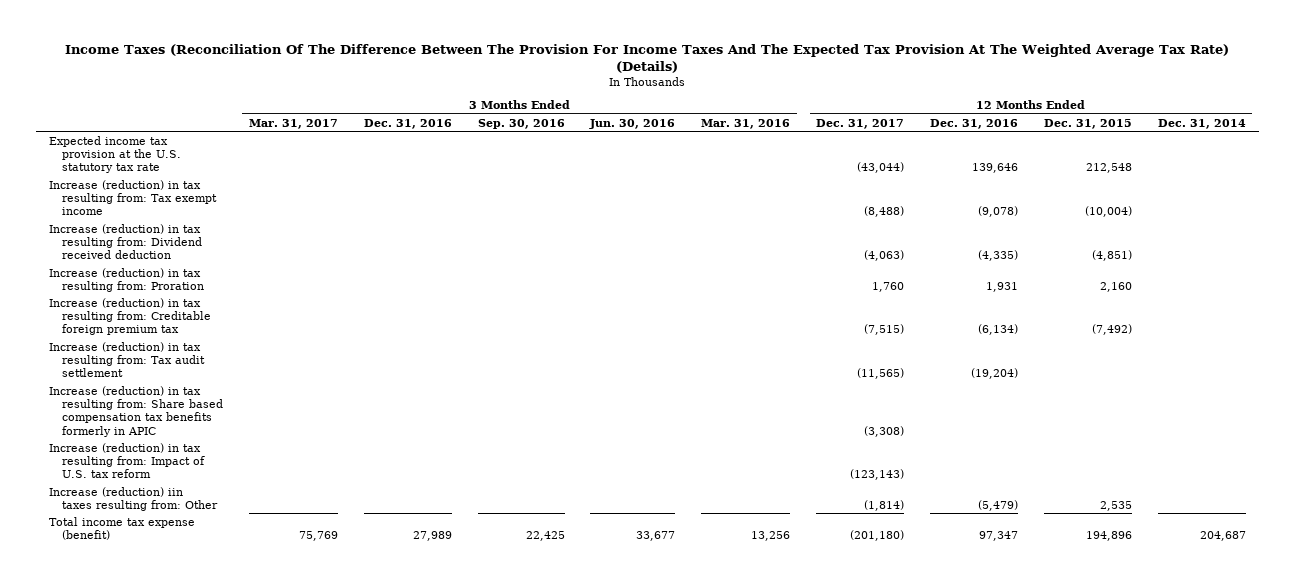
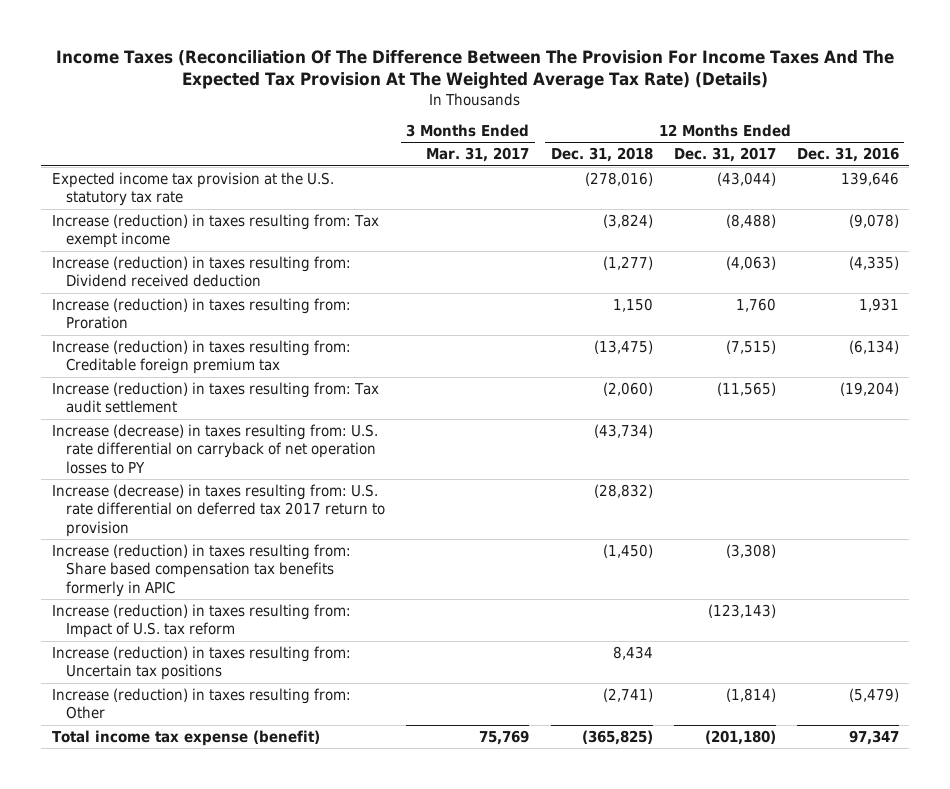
[363,118,452,129] Dec. 31, 2016 -> none
[477,118,565,129] Sep. 30, 2016 -> none
[589,118,676,129] Jun. 30, 2016 -> none
[701,118,791,129] Mar. 31, 2016 -> none
[1043,118,1132,129] Dec. 31, 2015 -> none
[1157,118,1246,129] Dec. 31, 2014 -> none
none -> [550,147,653,163] Dec. 31, 2018
[49,179,217,216] Increase (reduction) in tax resulting from: Tax exempt income -> [51,213,379,249] Increase (reduction) in taxes resulting from: Tax exempt income
[49,223,202,260] Increase (reduction) in tax resulting from: Dividend received deduction -> [51,255,351,288] Increase (reduction) in taxes resulting from: Dividend received deduction
[49,267,204,292] Increase (reduction) in tax resulting from: Proration -> [51,297,351,330] Increase (reduction) in taxes resulting from: Proration
[49,297,211,336] Increase (reduction) in tax resulting from: Creditable foreign premium tax -> [51,339,351,375] Increase (reduction) in taxes resulting from: Creditable foreign premium tax
[49,341,205,378] Increase (reduction) in tax resulting from: Tax audit settlement -> [51,381,379,414] Increase (reduction) in taxes resulting from: Tax audit settlement
none -> [51,423,378,474] Increase (decrease) in taxes resulting from: U.S. rate differential on carryback of net operation losses to PY
none -> [51,483,386,537] Increase (decrease) in taxes resulting from: U.S. rate differential on deferred tax 2017 return to provision
[49,385,223,437] Increase (reduction) in tax resulting from: Share based compensation tax benefits formerly in APIC -> [51,543,351,597] Increase (reduction) in taxes resulting from: Share based compensation tax benefits formerly in APIC
[49,442,205,479] Increase (reduction) in tax resulting from: Impact of U.S. tax reform -> [51,603,351,639] Increase (reduction) in taxes resulting from: Impact of U.S. tax reform
none -> [51,645,351,681] Increase (reduction) in taxes resulting from: Uncertain tax positions
[49,486,218,511] Increase (reduction) iin taxes resulting from: Other -> [51,687,351,720] Increase (reduction) in taxes resulting from: Other

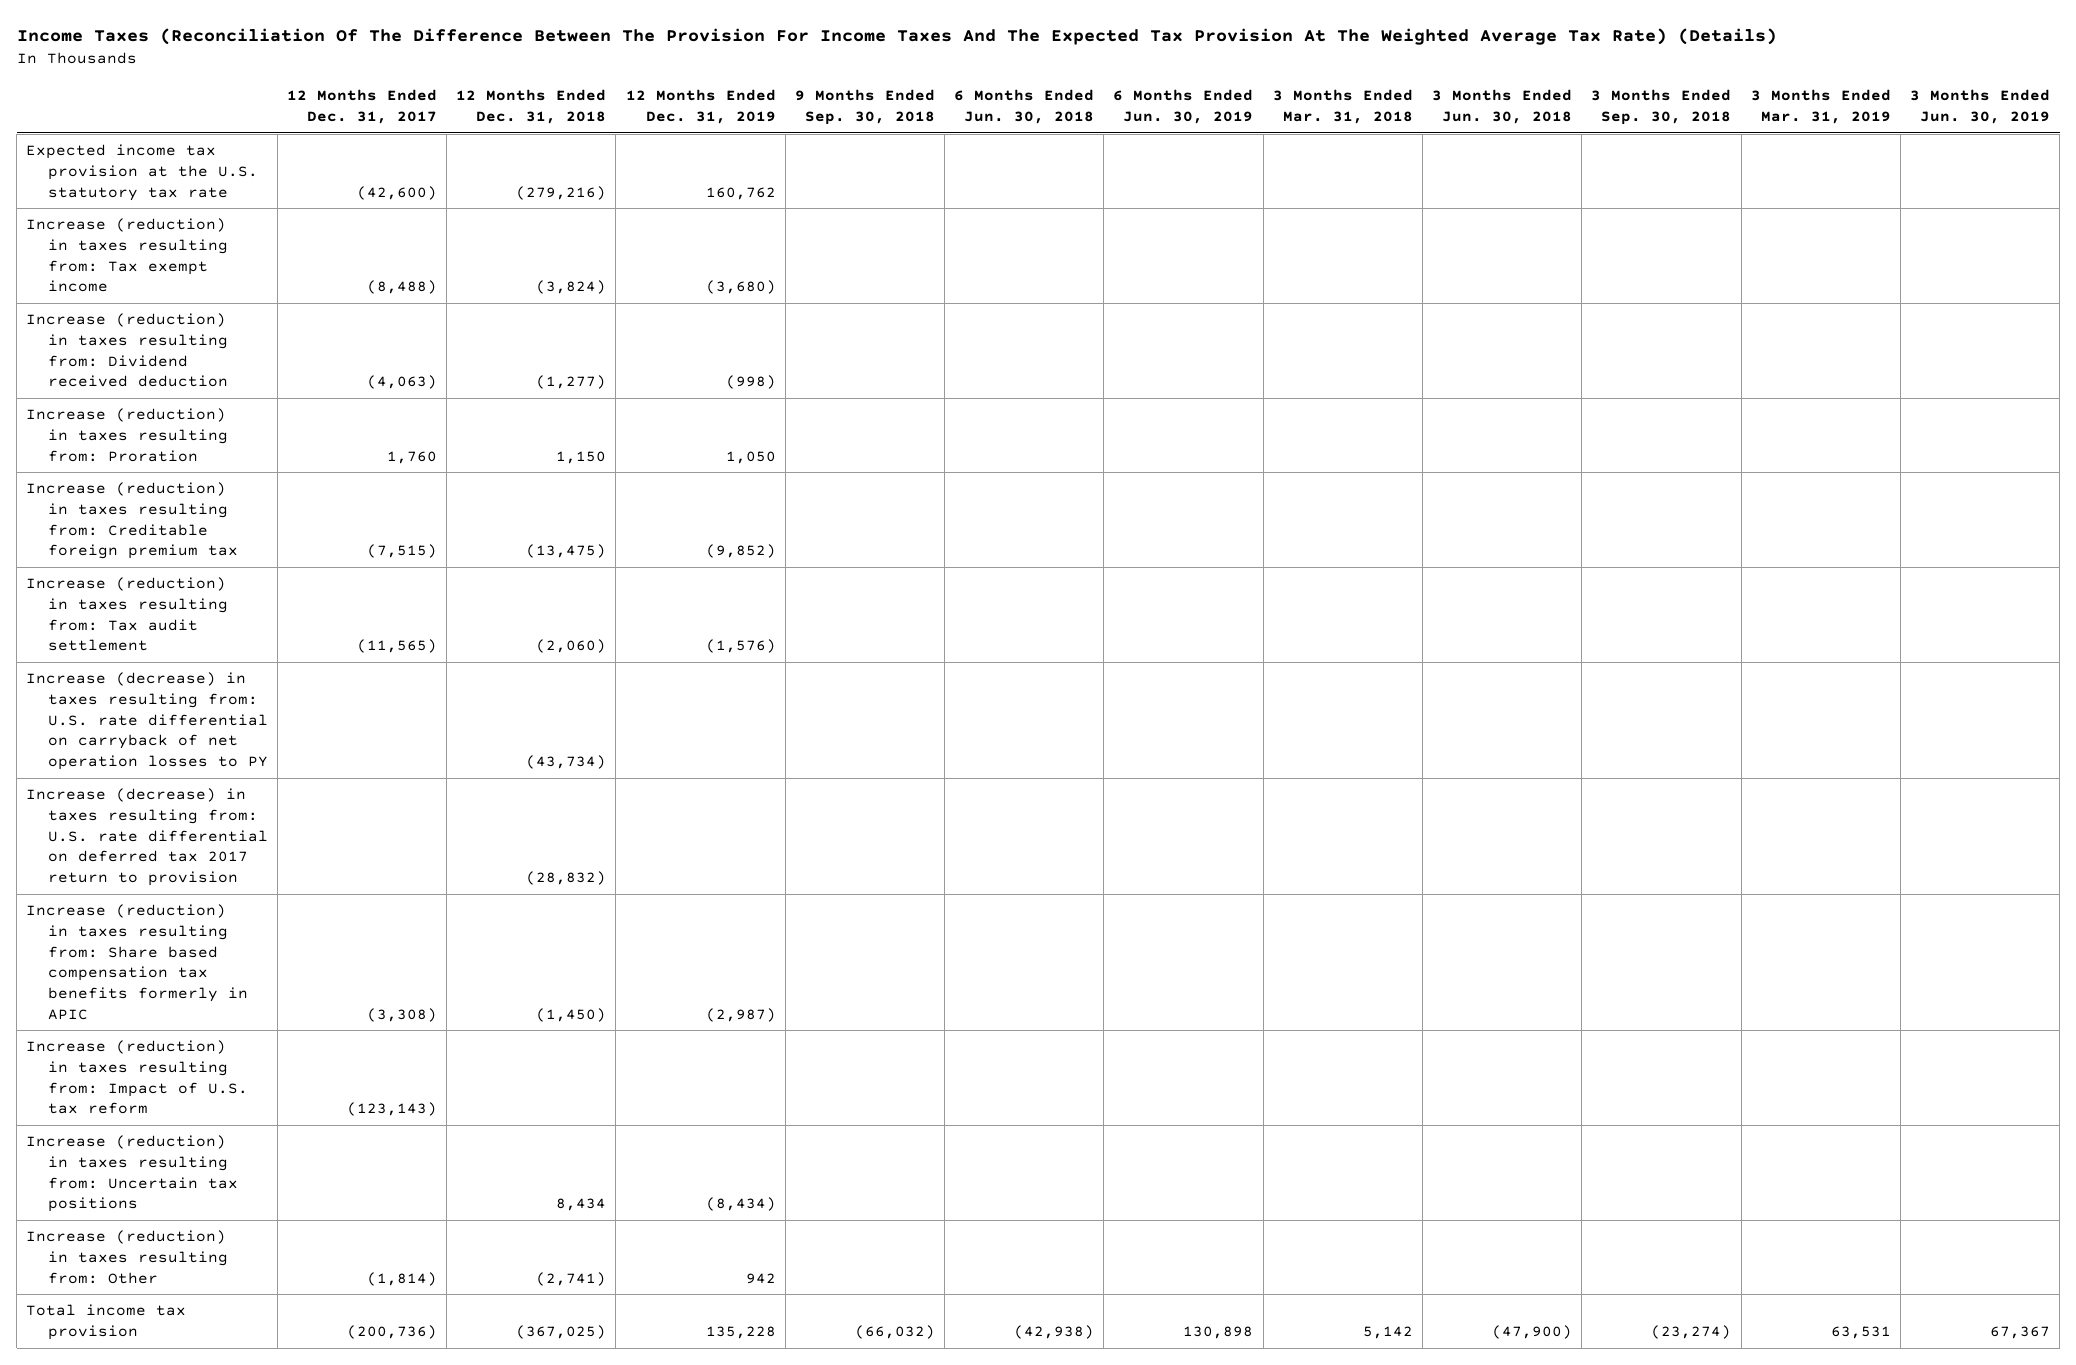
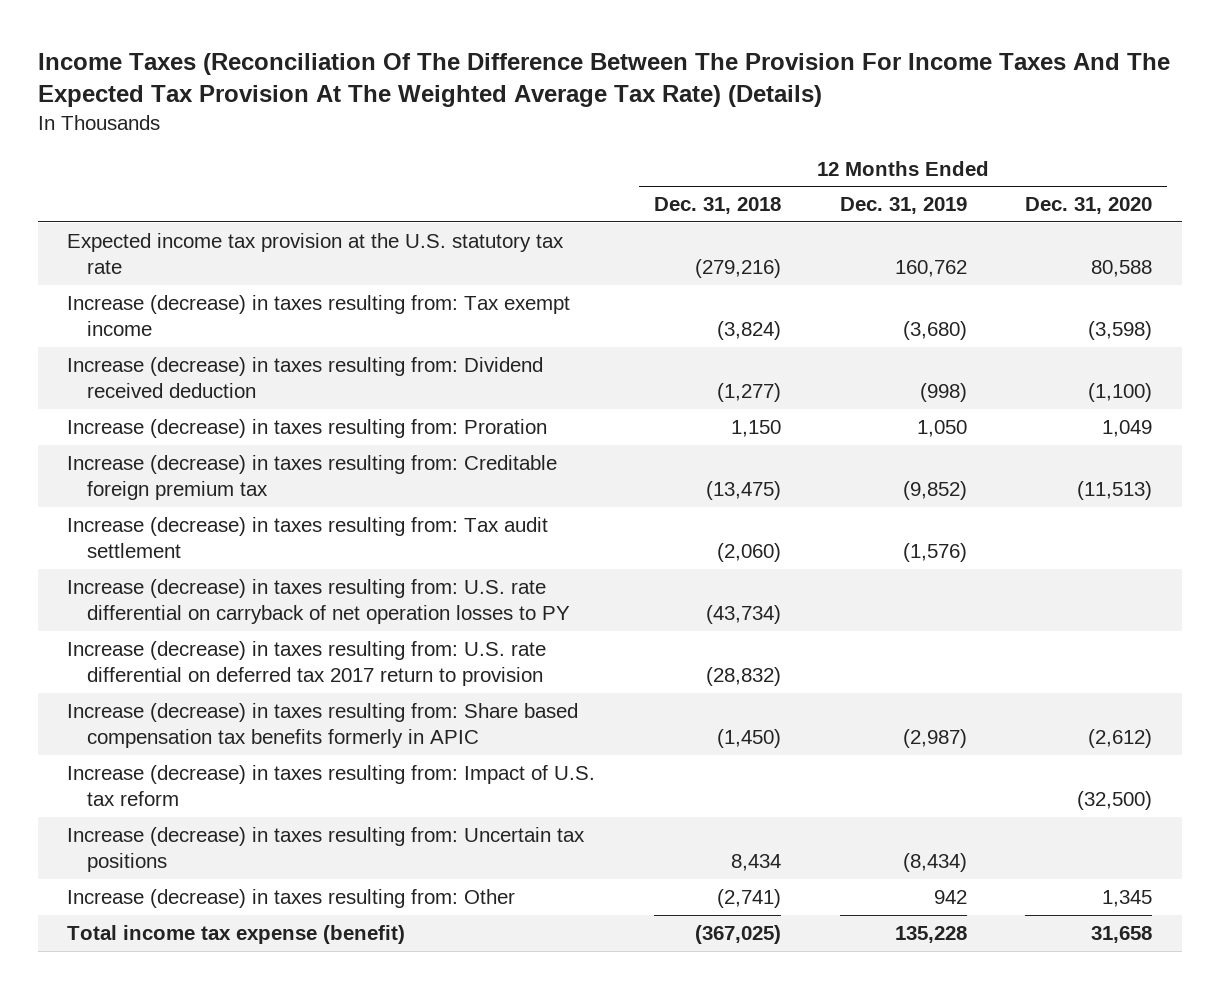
[286,89,437,124] 12 Months Ended Dec. 31, 2017 -> none
[794,89,935,125] 9 Months Ended Sep. 30, 2018 -> none
[954,89,1095,124] 6 Months Ended Jun. 30, 2018 -> none
[1113,89,1254,124] 6 Months Ended Jun. 30, 2019 -> none
[1272,89,1413,124] 3 Months Ended Mar. 31, 2018 -> none
[1432,89,1573,124] 3 Months Ended Jun. 30, 2018 -> none
[1591,89,1732,125] 3 Months Ended Sep. 30, 2018 -> none
[1750,89,1891,124] 3 Months Ended Mar. 31, 2019 -> none
[1910,89,2051,124] 3 Months Ended Jun. 30, 2019 -> none
none -> [1025,197,1153,215] Dec. 31, 2020
[26,218,228,293] Increase (reduction) in taxes resulting from: Tax exempt income -> [66,294,570,337] Increase (decrease) in taxes resulting from: Tax exempt income
[26,313,228,388] Increase (reduction) in taxes resulting from: Dividend received deduction -> [66,356,543,399] Increase (decrease) in taxes resulting from: Dividend received deduction
[26,408,228,462] Increase (reduction) in taxes resulting from: Proration -> [66,418,547,438] Increase (decrease) in taxes resulting from: Proration
[26,482,238,560] Increase (reduction) in taxes resulting from: Creditable foreign premium tax -> [66,454,557,501] Increase (decrease) in taxes resulting from: Creditable foreign premium tax
[26,577,228,652] Increase (reduction) in taxes resulting from: Tax audit settlement -> [66,516,548,559] Increase (decrease) in taxes resulting from: Tax audit settlement
[26,904,248,1020] Increase (reduction) in taxes resulting from: Share based compensation tax benefits formerly in APIC -> [66,702,578,749] Increase (decrease) in taxes resulting from: Share based compensation tax benefits formerly in APIC
[26,1040,248,1115] Increase (reduction) in taxes resulting from: Impact of U.S. tax reform -> [66,764,595,807] Increase (decrease) in taxes resulting from: Impact of U.S. tax reform
[26,1135,238,1213] Increase (reduction) in taxes resulting from: Uncertain tax positions -> [66,826,585,873] Increase (decrease) in taxes resulting from: Uncertain tax positions
[26,1230,228,1284] Increase (reduction) in taxes resulting from: Other -> [66,888,515,908] Increase (decrease) in taxes resulting from: Other
[26,1304,187,1340] Total income tax provision -> [66,924,405,944] Total income tax expense (benefit)

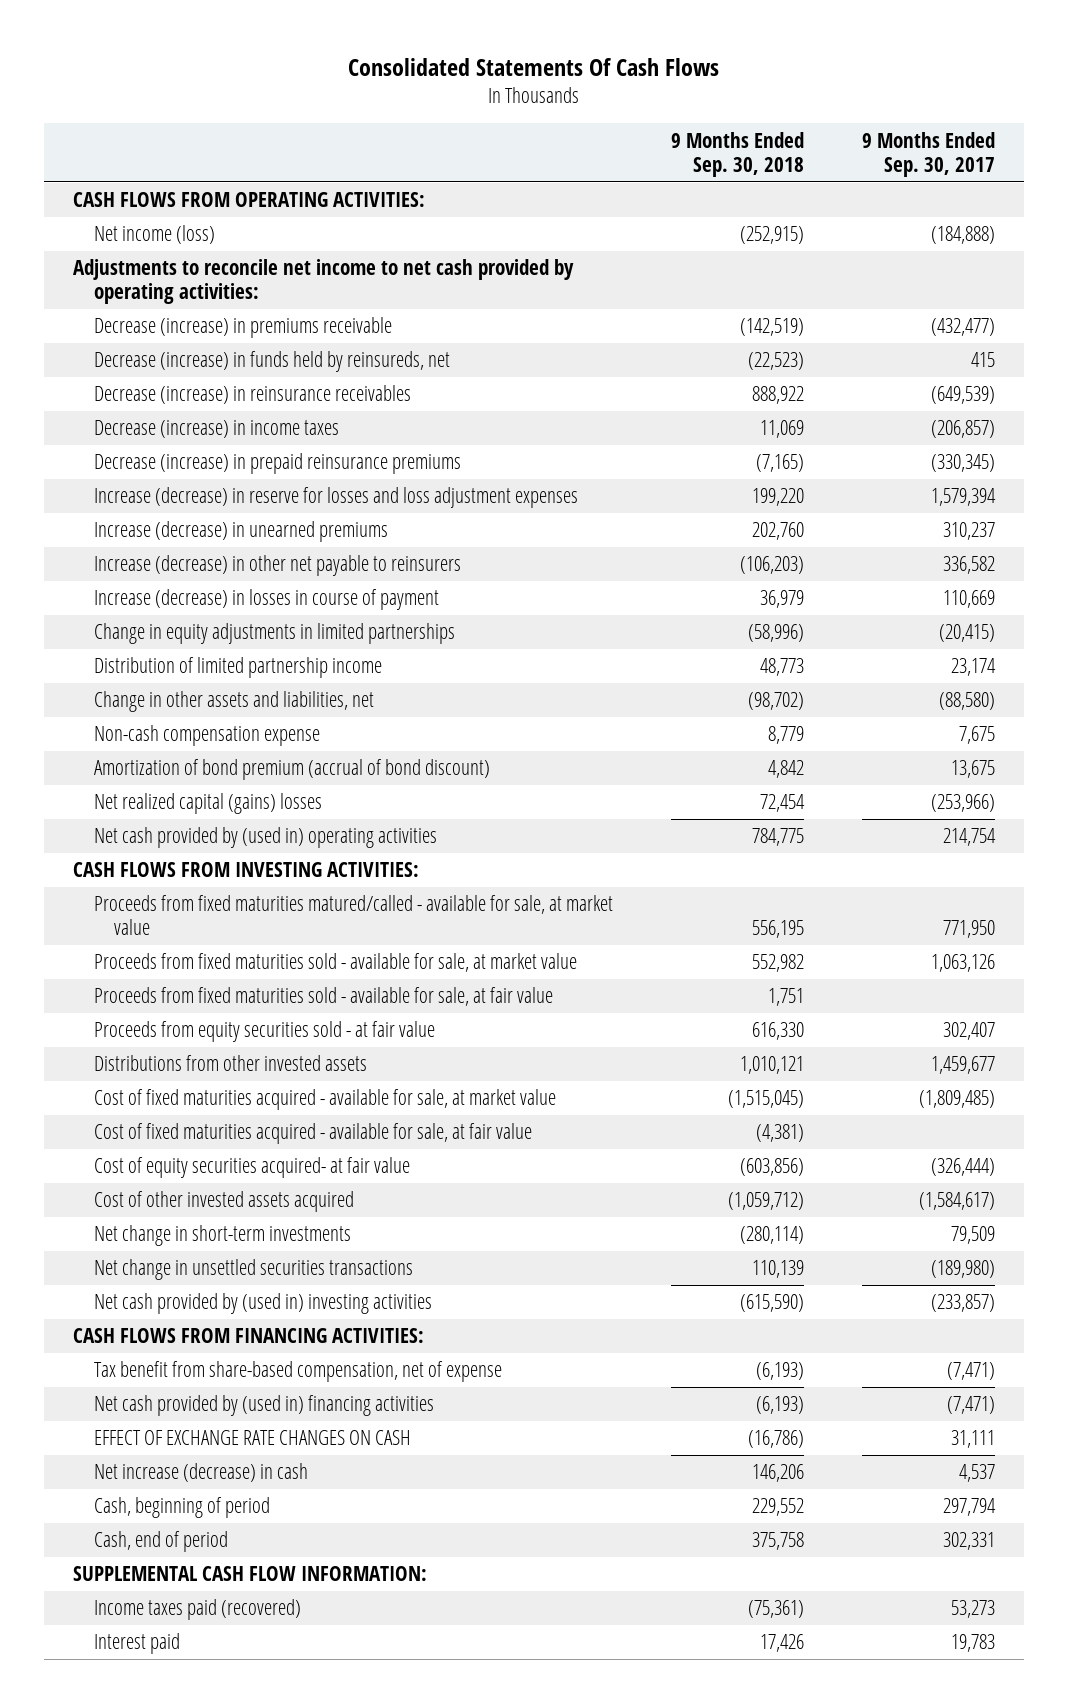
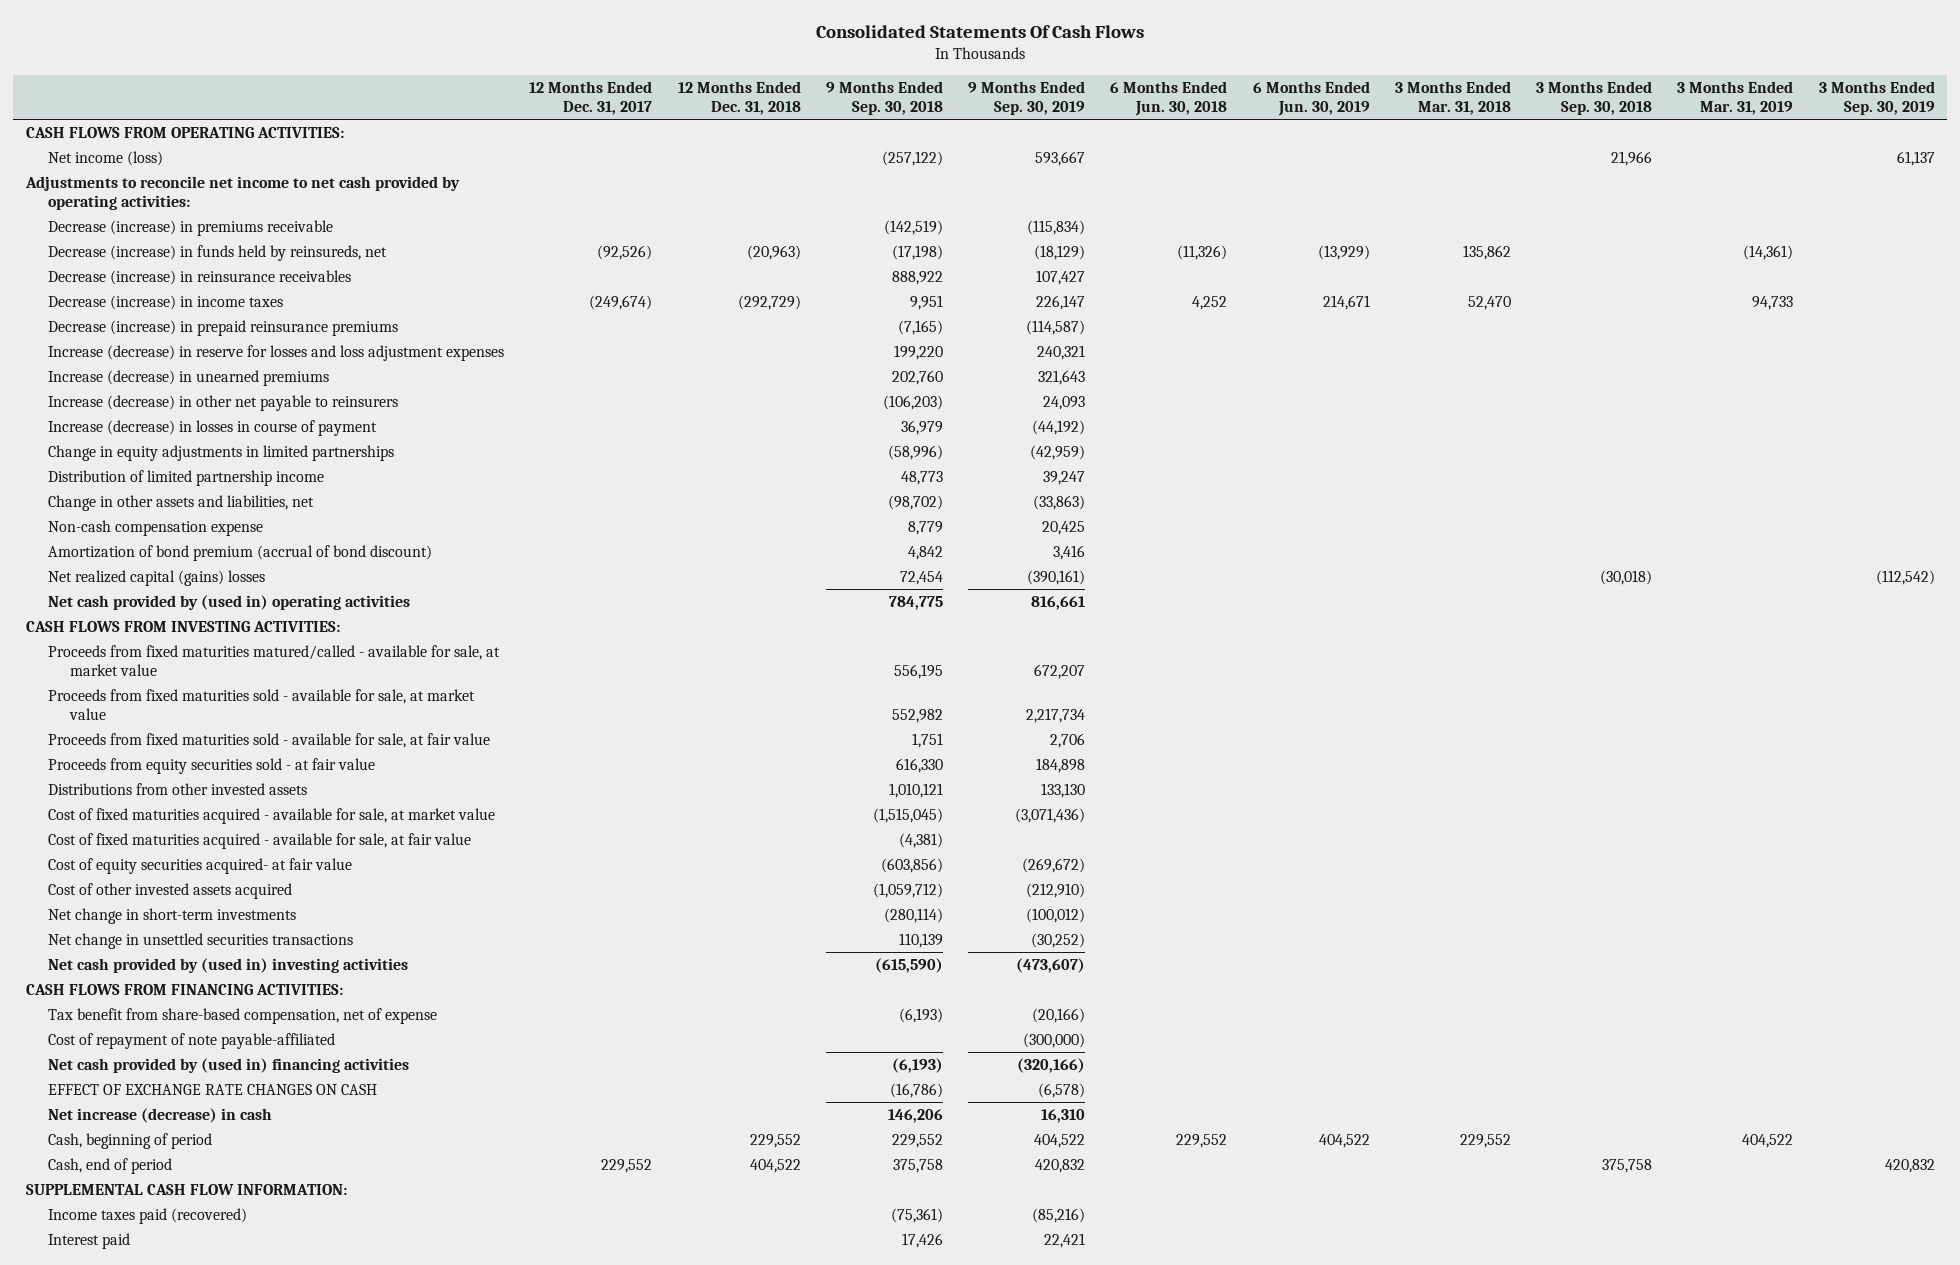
[862,131,996,177] 9 Months Ended Sep. 30, 2017 -> none
none -> [529,81,653,116] 12 Months Ended Dec. 31, 2017
none -> [677,81,801,116] 12 Months Ended Dec. 31, 2018
none -> [968,81,1086,116] 9 Months Ended Sep. 30, 2019
none -> [1110,81,1228,117] 6 Months Ended Jun. 30, 2018
none -> [1252,81,1370,117] 6 Months Ended Jun. 30, 2019
none -> [1394,81,1511,116] 3 Months Ended Mar. 31, 2018
none -> [1536,81,1653,116] 3 Months Ended Sep. 30, 2018
none -> [1677,81,1794,116] 3 Months Ended Mar. 31, 2019
none -> [1818,81,1935,116] 3 Months Ended Sep. 30, 2019
[740,226,805,245] (252,915) -> [881,151,943,167] (257,122)
[748,352,805,371] (22,523) -> [891,245,943,261] (17,198)
[760,420,805,439] 11,069 -> [909,295,943,311] 9,951
none -> [48,1033,336,1050] Cost of repayment of note payable-affiliated

